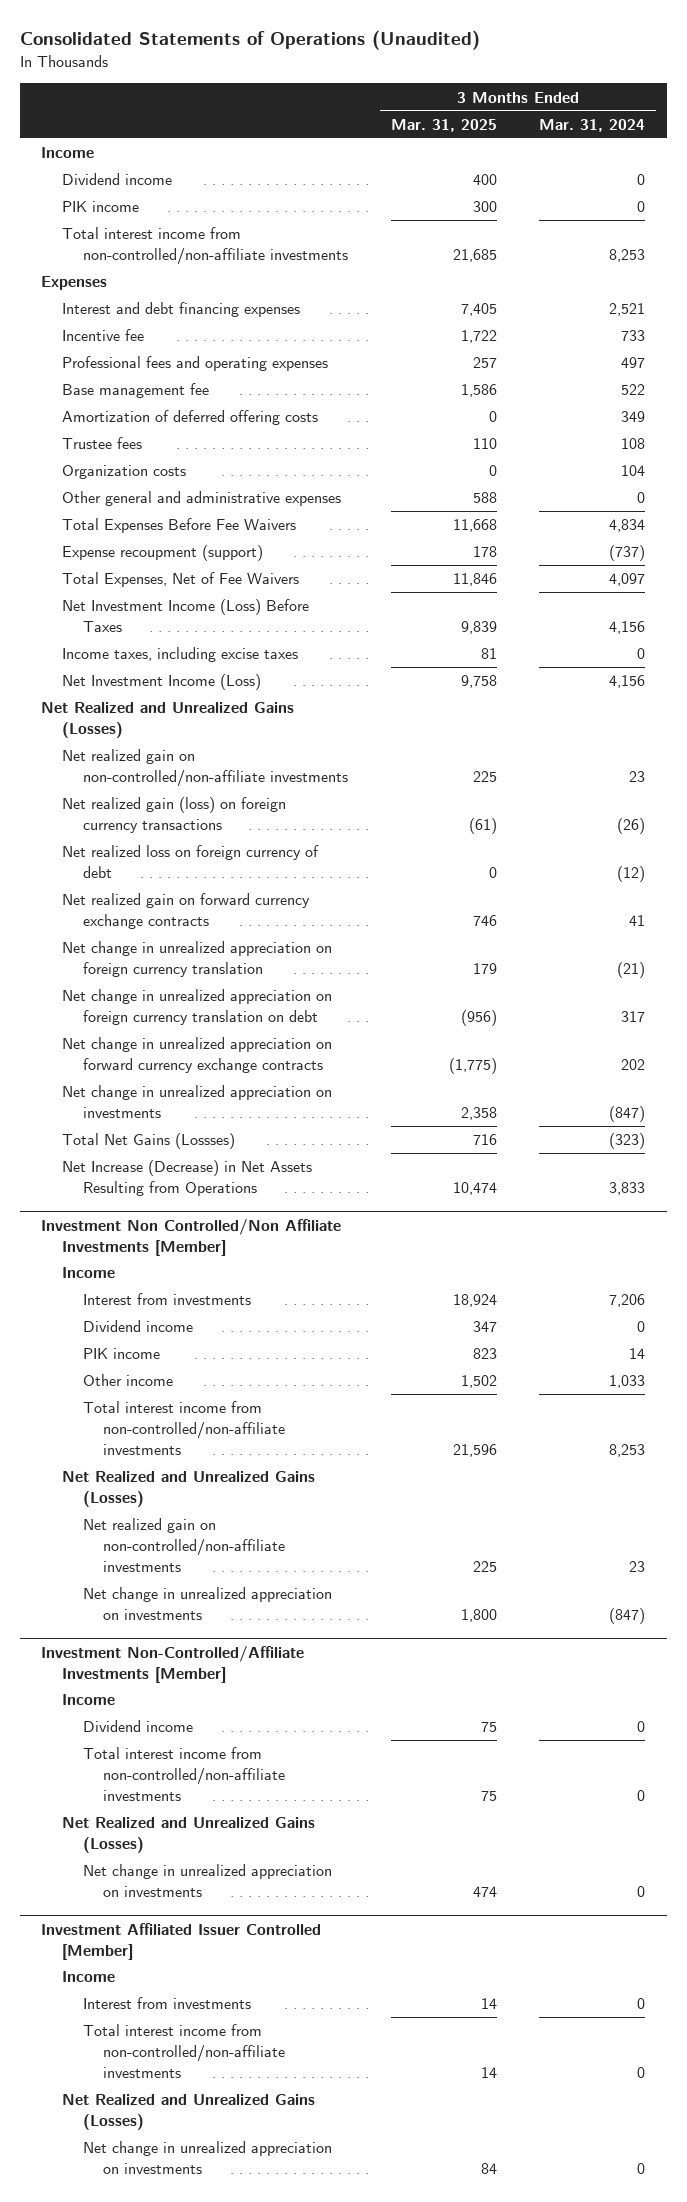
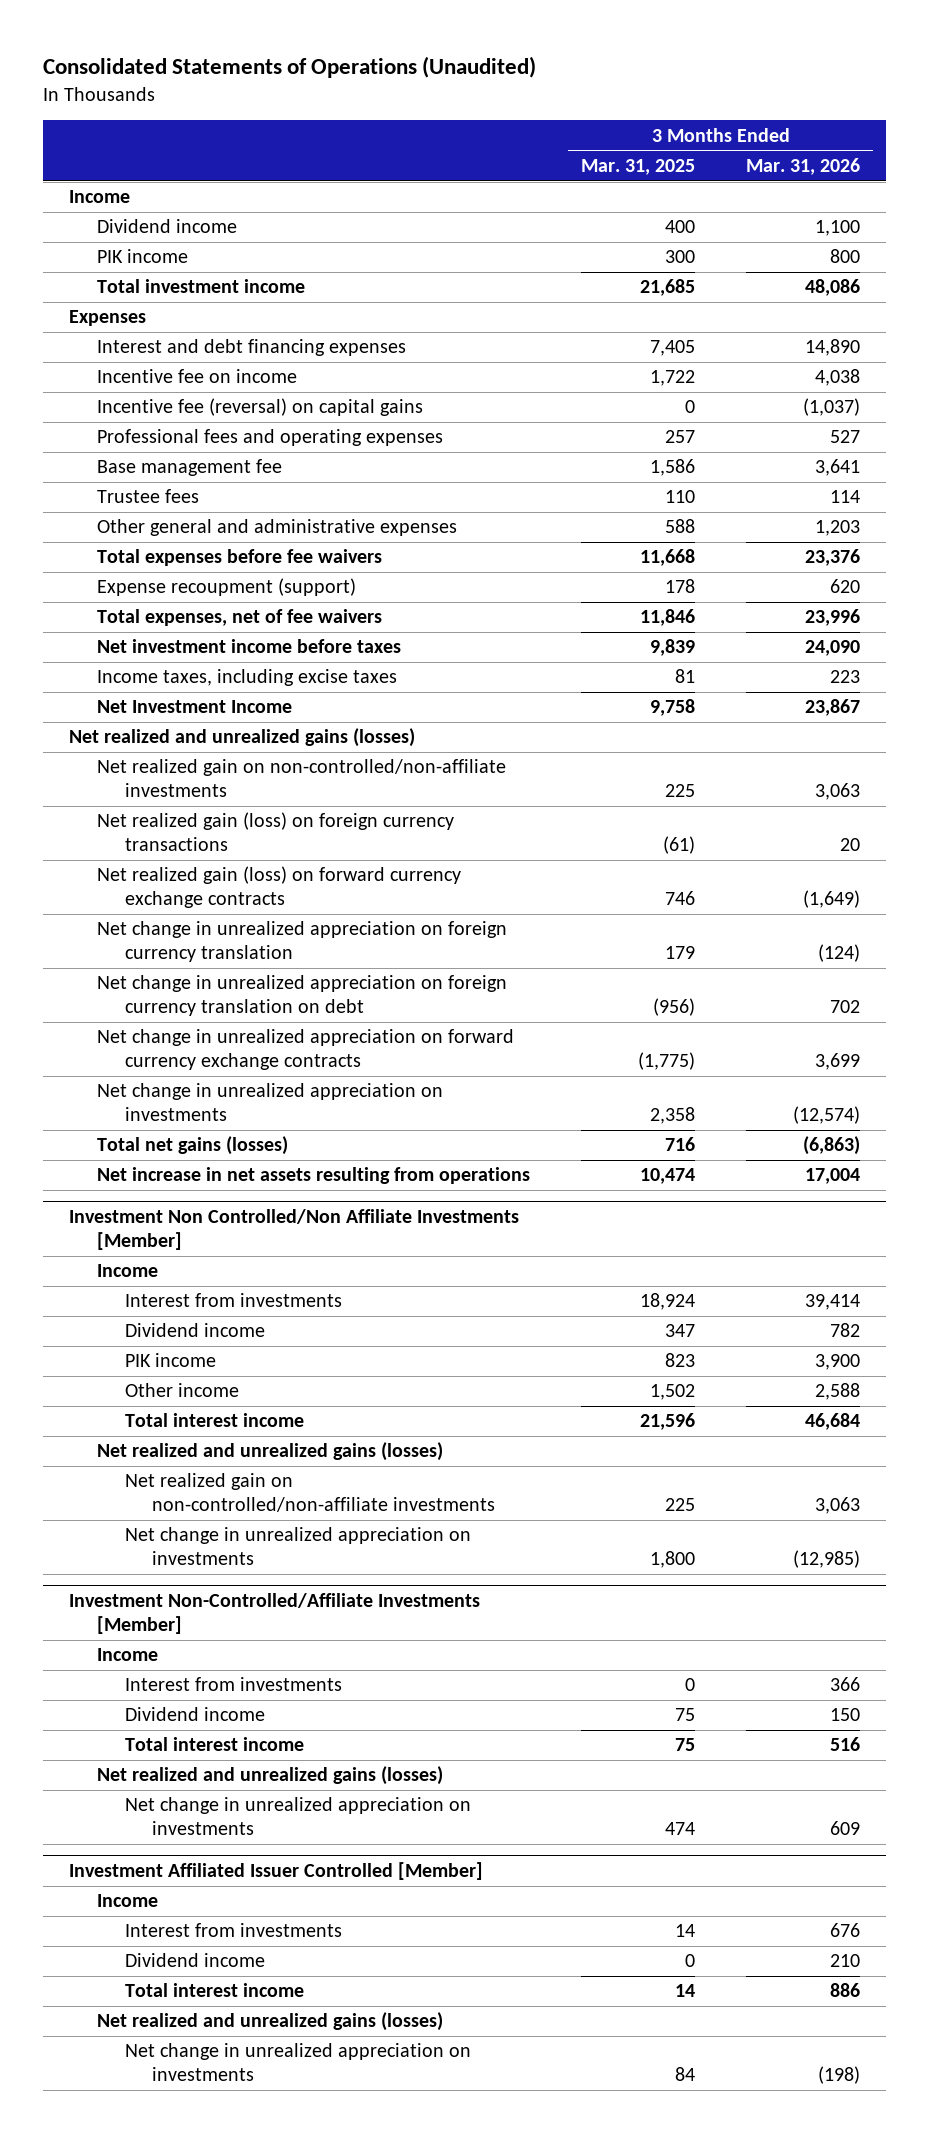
[539,118,646,132] Mar. 31, 2024 -> none
none -> [746,157,861,175] Mar. 31, 2026
[62,227,348,266] Total interest income from non-controlled/non-affiliate investments -> [96,279,305,294] Total investment income
[62,329,145,342] Incentive fee -> [96,369,297,384] Incentive fee on income
none -> [96,398,423,417] Incentive fee (reversal) on capital gains
[62,410,319,426] Amortization of deferred offering costs -> none
[62,465,187,480] Organization costs -> none
[62,518,297,534] Total Expenses Before Fee Waivers -> [96,549,382,567] Total expenses before fee waivers
[62,572,300,588] Total Expenses, Net of Fee Waivers -> [96,609,382,627] Total expenses, net of fee waivers
[62,599,310,633] Net Investment Income (Loss) Before Taxes -> [96,639,401,654] Net investment income before taxes
[62,674,262,691] Net Investment Income (Loss) -> [96,700,292,714] Net Investment Income
[41,702,295,739] Net Realized and Unrealized Gains (Losses) -> [69,728,416,748] Net realized and unrealized gains (losses)
[62,845,320,879] Net realized loss on foreign currency of debt -> none
[62,893,311,930] Net realized gain on forward currency exchange contracts -> [96,866,461,909] Net realized gain (loss) on forward currency exchange contracts
[62,1133,236,1150] Total Net Gains (Lossses) -> [96,1136,288,1156] Total net gains (losses)
[62,1160,313,1197] Net Increase (Decrease) in Net Assets Resulting from Operations -> [96,1167,530,1185] Net increase in net assets resulting from operations
[82,1401,286,1455] Total interest income from non-controlled/non-affiliate investments -> [124,1413,304,1428] Total interest income
[62,1471,316,1508] Net Realized and Unrealized Gains (Losses) -> [96,1442,443,1462] Net realized and unrealized gains (losses)
none -> [124,1677,342,1692] Interest from investments
[82,1747,286,1801] Total interest income from non-controlled/non-affiliate investments -> none
none -> [124,1737,304,1752] Total interest income
[62,1817,316,1854] Net Realized and Unrealized Gains (Losses) -> [96,1766,443,1786] Net realized and unrealized gains (losses)
[82,2024,286,2078] Total interest income from non-controlled/non-affiliate investments -> none
none -> [124,1953,265,1968] Dividend income
none -> [124,1983,304,1998] Total interest income
[62,2094,316,2131] Net Realized and Unrealized Gains (Losses) -> [96,2012,443,2032] Net realized and unrealized gains (losses)

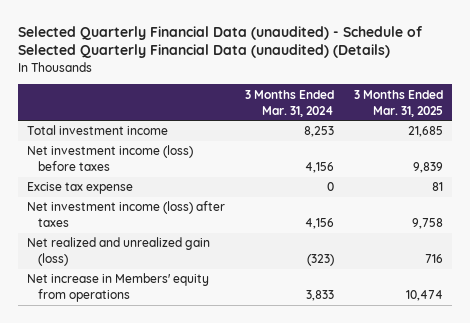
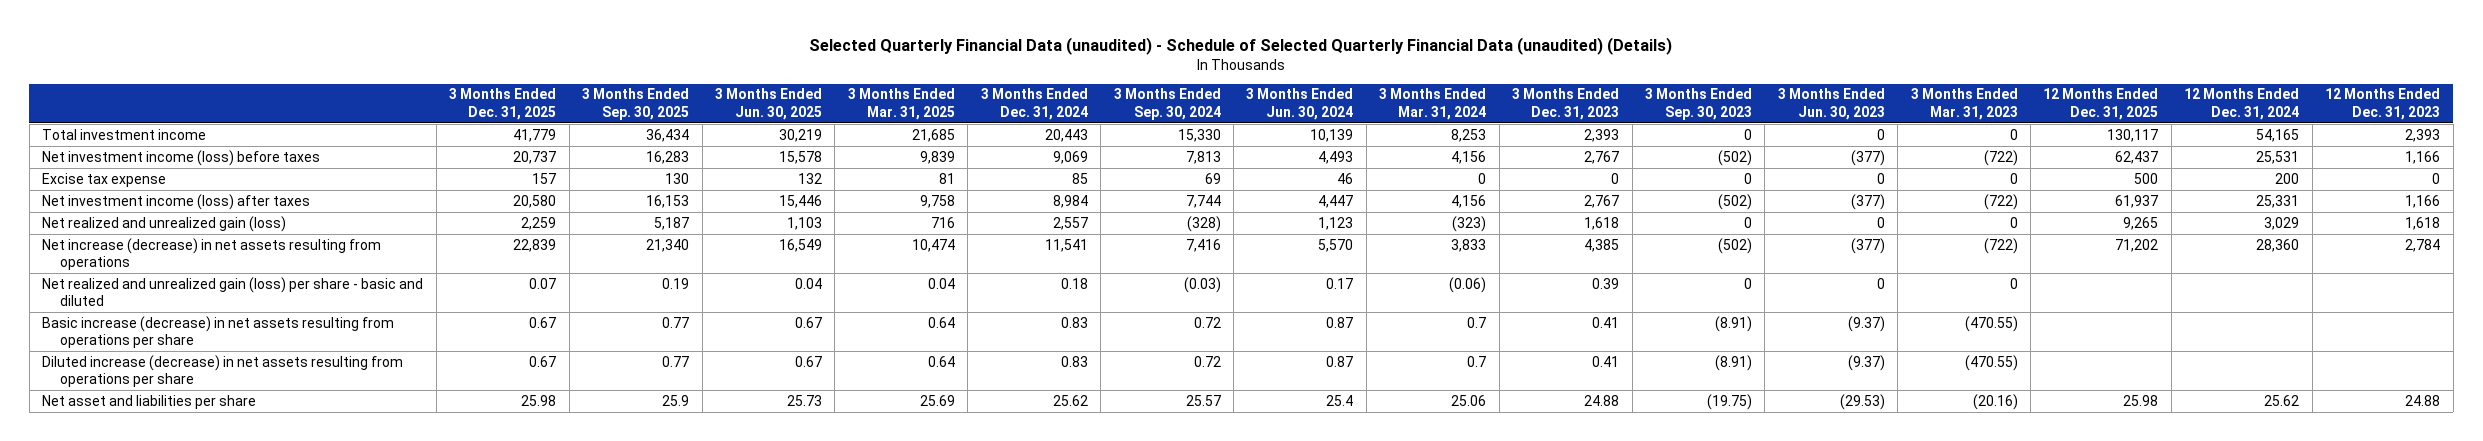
none -> [449,88,557,120] 3 Months Ended Dec. 31, 2025
none -> [582,88,690,120] 3 Months Ended Sep. 30, 2025
none -> [714,88,822,120] 3 Months Ended Jun. 30, 2025
none -> [980,88,1088,120] 3 Months Ended Dec. 31, 2024
none -> [1113,88,1221,120] 3 Months Ended Sep. 30, 2024
none -> [1246,88,1354,120] 3 Months Ended Jun. 30, 2024
none -> [1512,88,1620,120] 3 Months Ended Dec. 31, 2023
none -> [1644,88,1752,120] 3 Months Ended Sep. 30, 2023
none -> [1777,88,1885,120] 3 Months Ended Jun. 30, 2023
none -> [1910,88,2018,120] 3 Months Ended Mar. 31, 2023
none -> [2043,88,2159,120] 12 Months Ended Dec. 31, 2025
none -> [2184,88,2300,120] 12 Months Ended Dec. 31, 2024
none -> [2325,88,2441,120] 12 Months Ended Dec. 31, 2023
[27,273,210,303] Net increase in Members' equity from operations -> [42,237,382,271] Net increase (decrease) in net assets resulting from operations
none -> [42,276,424,307] Net realized and unrealized gain (loss) per share - basic and diluted
none -> [42,315,395,349] Basic increase (decrease) in net assets resulting from operations per share
none -> [42,354,404,388] Diluted increase (decrease) in net assets resulting from operations per share
none -> [42,394,257,409] Net asset and liabilities per share

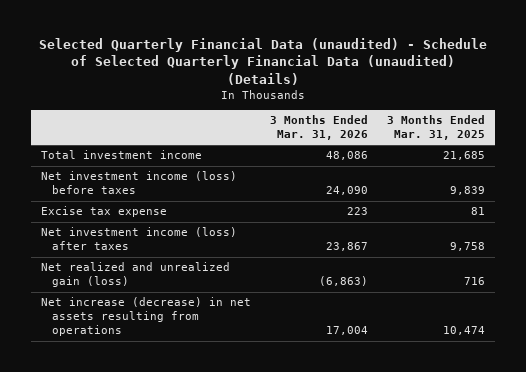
[449,88,557,120] 3 Months Ended Dec. 31, 2025 -> none
[582,88,690,120] 3 Months Ended Sep. 30, 2025 -> none
[714,88,822,120] 3 Months Ended Jun. 30, 2025 -> none
[980,88,1088,120] 3 Months Ended Dec. 31, 2024 -> none
[1113,88,1221,120] 3 Months Ended Sep. 30, 2024 -> none
[1246,88,1354,120] 3 Months Ended Jun. 30, 2024 -> none
[1379,88,1487,120] 3 Months Ended Mar. 31, 2024 -> none
[1512,88,1620,120] 3 Months Ended Dec. 31, 2023 -> none
[1644,88,1752,120] 3 Months Ended Sep. 30, 2023 -> none
[1777,88,1885,120] 3 Months Ended Jun. 30, 2023 -> none
[1910,88,2018,120] 3 Months Ended Mar. 31, 2023 -> none
[2043,88,2159,120] 12 Months Ended Dec. 31, 2025 -> none
[2184,88,2300,120] 12 Months Ended Dec. 31, 2024 -> none
[2325,88,2441,120] 12 Months Ended Dec. 31, 2023 -> none
none -> [270,115,369,141] 3 Months Ended Mar. 31, 2026
[42,276,424,307] Net realized and unrealized gain (loss) per share - basic and diluted -> none
[42,315,395,349] Basic increase (decrease) in net assets resulting from operations per share -> none
[42,354,404,388] Diluted increase (decrease) in net assets resulting from operations per share -> none
[42,394,257,409] Net asset and liabilities per share -> none

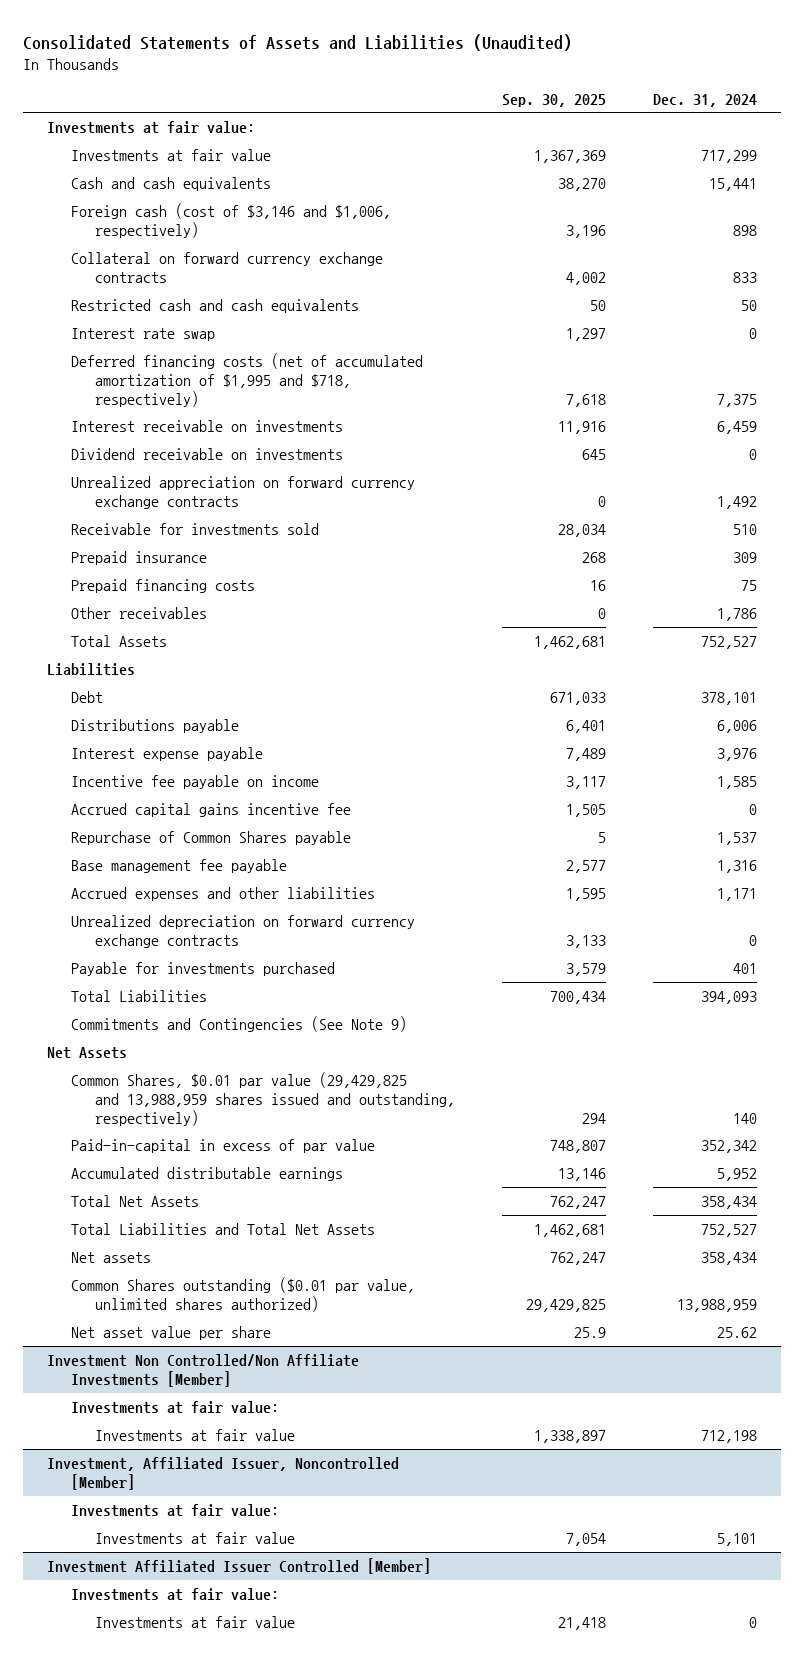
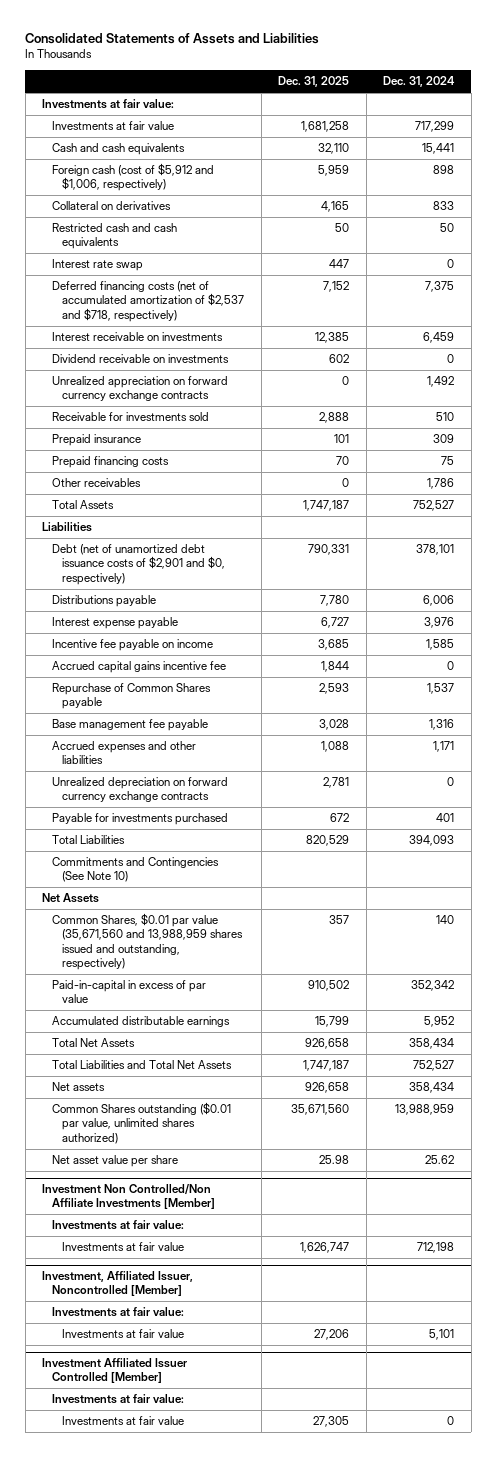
[23,33,573,51] Consolidated Statements of Assets and Liabilities (Unaudited) -> [25,33,320,45] Consolidated Statements of Assets and Liabilities
[502,93,607,107] Sep. 30, 2025 -> none
none -> [278,76,350,88] Dec. 31, 2025
[71,202,392,238] Foreign cash (cost of $3,146 and $1,006, respectively) -> [52,163,215,192] Foreign cash (cost of $5,912 and $1,006, respectively)
[71,251,384,283] Collateral on forward currency exchange contracts -> [52,201,172,211] Collateral on derivatives
[71,352,424,407] Deferred financing costs (net of accumulated amortization of $1,995 and $718, respectively) -> [52,281,245,322] Deferred financing costs (net of accumulated amortization of $2,537 and $718, respectively)
[71,690,104,703] Debt -> [52,544,226,585] Debt (net of unamortized debt issuance costs of $2,901 and $0, respectively)
[71,1015,408,1032] Commitments and Contingencies (See Note 9) -> [52,857,220,883] Commitments and Contingencies (See Note 10)
[71,1071,456,1126] Common Shares, $0.01 par value (29,429,825 and 13,988,959 shares issued and outstanding, respectively) -> [52,913,244,970] Common Shares, $0.01 par value (35,671,560 and 13,988,959 shares issued and outstanding, respectively)

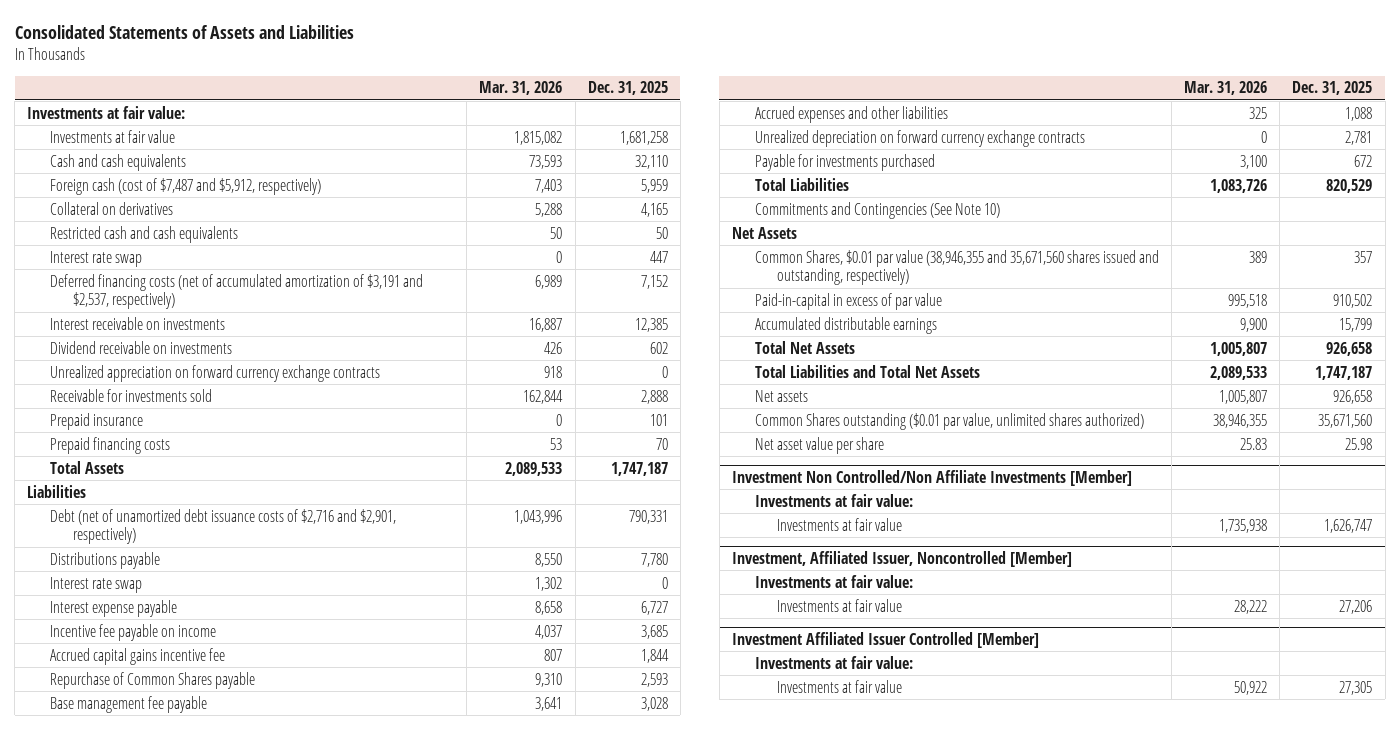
[383,76,456,88] Dec. 31, 2024 -> none
none -> [479,81,563,96] Mar. 31, 2026
[52,163,215,192] Foreign cash (cost of $5,912 and $1,006, respectively) -> [50,177,322,195] Foreign cash (cost of $7,487 and $5,912, respectively)
[52,281,245,322] Deferred financing costs (net of accumulated amortization of $2,537 and $718, respectively) -> [50,273,424,309] Deferred financing costs (net of accumulated amortization of $3,191 and $2,537, respectively)
[52,478,142,488] Other receivables -> none
[52,544,226,585] Debt (net of unamortized debt issuance costs of $2,901 and $0, respectively) -> [50,508,397,544] Debt (net of unamortized debt issuance costs of $2,716 and $2,901, respectively)
none -> [50,576,143,593] Interest rate swap
[52,913,244,970] Common Shares, $0.01 par value (35,671,560 and 13,988,959 shares issued and outstanding, respectively) -> [754,249,1159,285] Common Shares, $0.01 par value (38,946,355 and 35,671,560 shares issued and outstanding, respectively)

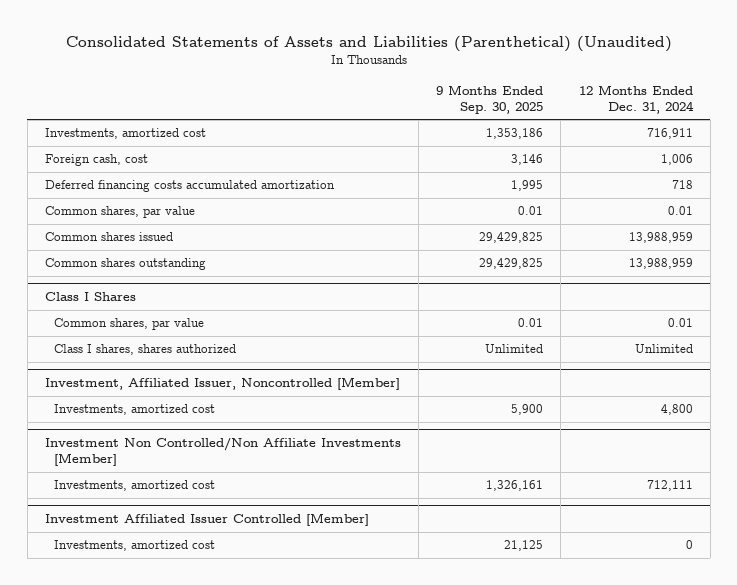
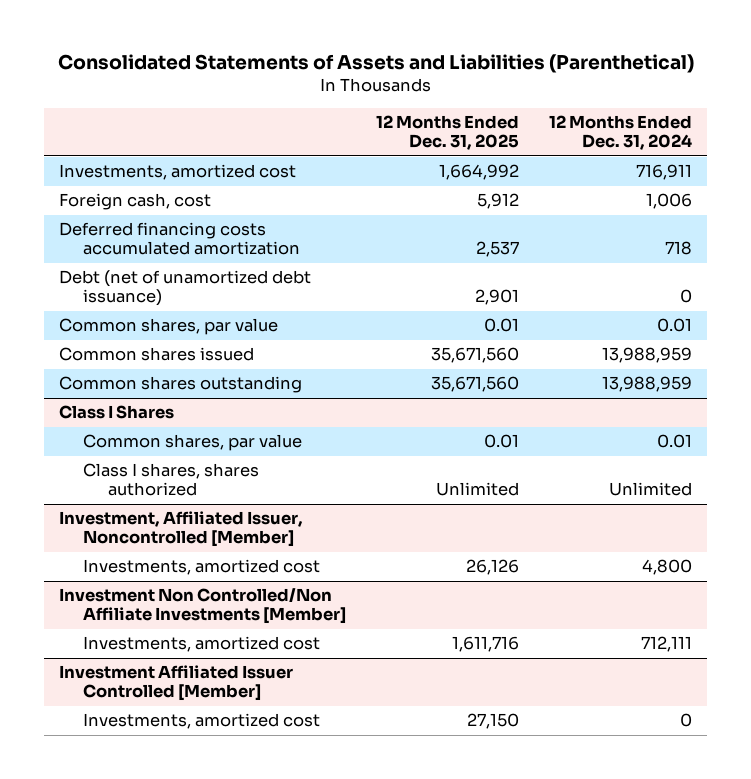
[65,36,672,53] Consolidated Statements of Assets and Liabilities (Parenthetical) (Unaudited) -> [57,54,694,74] Consolidated Statements of Assets and Liabilities (Parenthetical)
[436,84,544,114] 9 Months Ended Sep. 30, 2025 -> none
none -> [376,114,520,151] 12 Months Ended Dec. 31, 2025
none -> [58,270,311,307] Debt (net of unamortized debt issuance)

